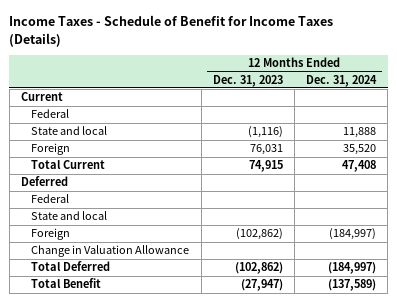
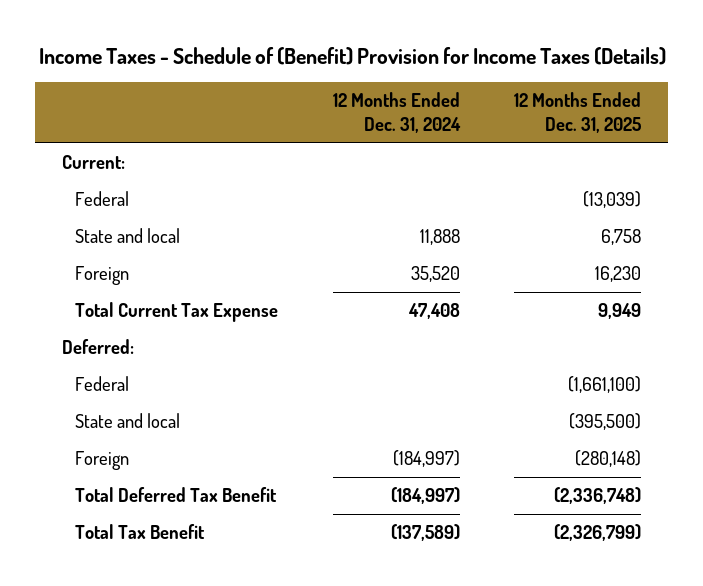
[9,15,334,47] Income Taxes - Schedule of Benefit for Income Taxes (Details) -> [38,46,666,65] Income Taxes - Schedule of (Benefit) Provision for Income Taxes (Details)
[212,74,283,87] Dec. 31, 2023 -> none
none -> [514,92,642,133] 12 Months Ended Dec. 31, 2025
[21,92,64,102] Current -> [62,155,126,170] Current:
[31,160,106,170] Total Current -> [75,302,279,323] Total Current Tax Expense
[21,176,69,187] Deferred -> [62,339,135,355] Deferred:
[31,245,190,258] Change in Valuation Allowance -> none
[31,261,111,272] Total Deferred -> [75,487,278,503] Total Deferred Tax Benefit
[31,278,102,289] Total Benefit -> [75,524,206,540] Total Tax Benefit

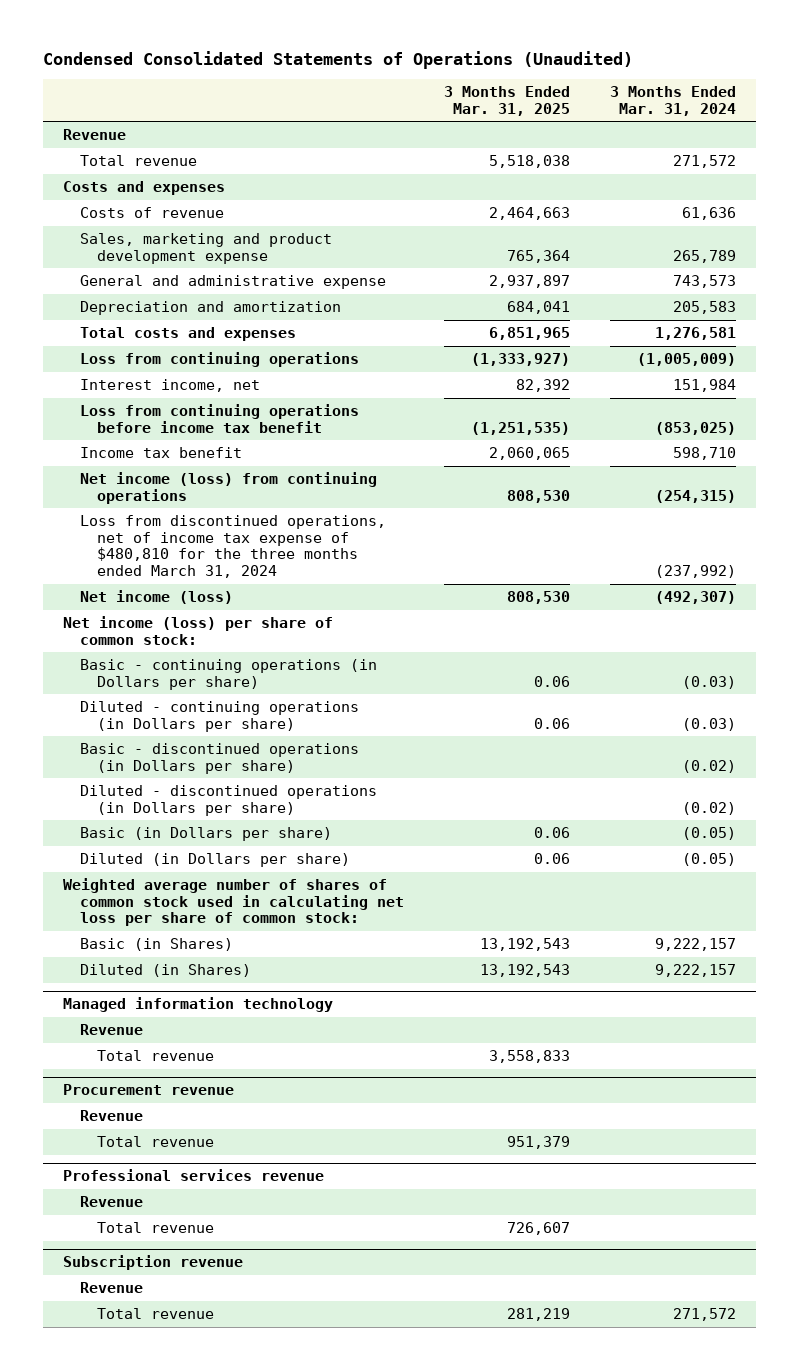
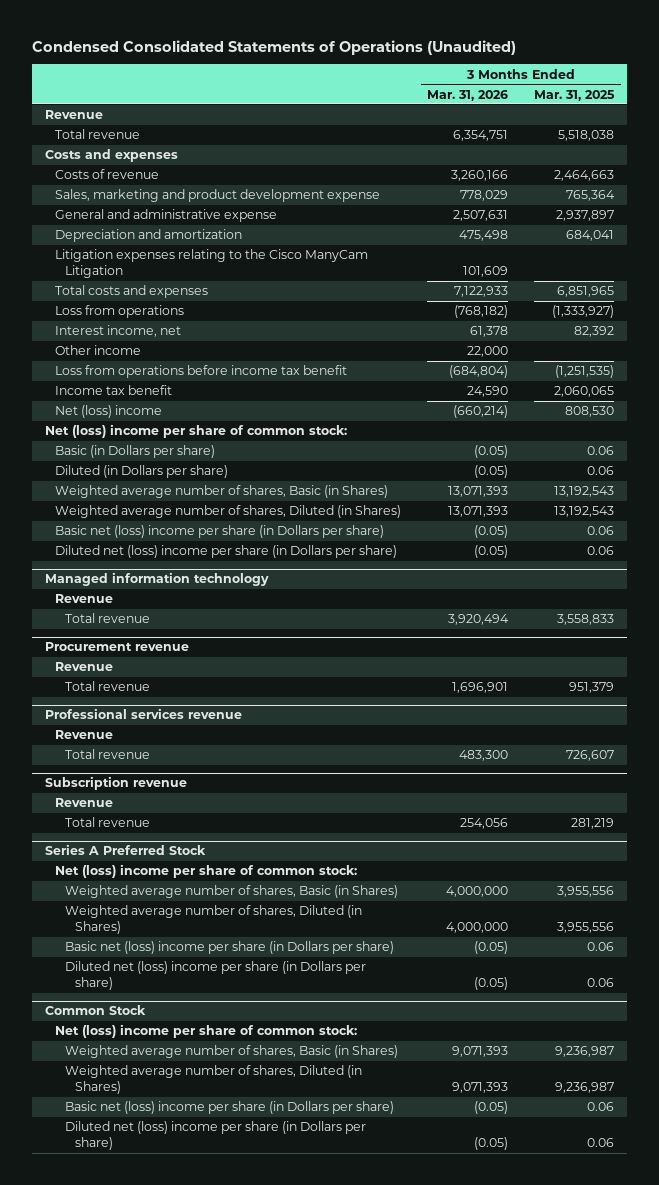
[609,86,736,116] 3 Months Ended Mar. 31, 2024 -> none
none -> [427,89,509,101] Mar. 31, 2026
none -> [55,249,369,279] Litigation expenses relating to the Cisco ManyCam Litigation
[79,352,359,368] Loss from continuing operations -> [55,305,185,319] Loss from operations
none -> [55,345,142,356] Other income
[79,404,359,433] Loss from continuing operations before income tax benefit -> [55,365,348,379] Loss from operations before income tax benefit
[79,472,377,504] Net income (loss) from continuing operations -> none
[79,515,386,579] Loss from discontinued operations, net of income tax expense of $480,810 for the three months ended March 31, 2024 -> none
[79,659,377,690] Basic - continuing operations (in Dollars per share) -> none
[79,701,359,732] Diluted - continuing operations (in Dollars per share) -> none
[79,743,359,774] Basic - discontinued operations (in Dollars per share) -> none
[79,785,377,816] Diluted - discontinued operations (in Dollars per share) -> none
[79,590,233,605] Net income (loss) -> [55,405,163,419] Net (loss) income
[62,616,333,645] Net income (loss) per share of common stock: -> [44,424,347,439] Net (loss) income per share of common stock:
[62,878,404,927] Weighted average number of shares of common stock used in calculating net loss per share of common stock: -> none
[79,938,233,952] Basic (in Shares) -> [55,485,389,499] Weighted average number of shares, Basic (in Shares)
[79,964,251,978] Diluted (in Shares) -> [55,505,402,519] Weighted average number of shares, Diluted (in Shares)
none -> [55,525,385,539] Basic net (loss) income per share (in Dollars per share)
none -> [55,545,398,559] Diluted net (loss) income per share (in Dollars per share)
none -> [44,844,206,856] Series A Preferred Stock
none -> [55,864,358,879] Net (loss) income per share of common stock:
none -> [65,885,399,899] Weighted average number of shares, Basic (in Shares)
none -> [65,905,363,935] Weighted average number of shares, Diluted (in Shares)
none -> [65,941,395,955] Basic net (loss) income per share (in Dollars per share)
none -> [65,961,367,991] Diluted net (loss) income per share (in Dollars per share)
none -> [44,1005,146,1016] Common Stock
none -> [55,1024,358,1039] Net (loss) income per share of common stock:
none -> [65,1045,399,1059] Weighted average number of shares, Basic (in Shares)
none -> [65,1065,363,1095] Weighted average number of shares, Diluted (in Shares)
none -> [65,1101,395,1115] Basic net (loss) income per share (in Dollars per share)
none -> [65,1121,367,1151] Diluted net (loss) income per share (in Dollars per share)

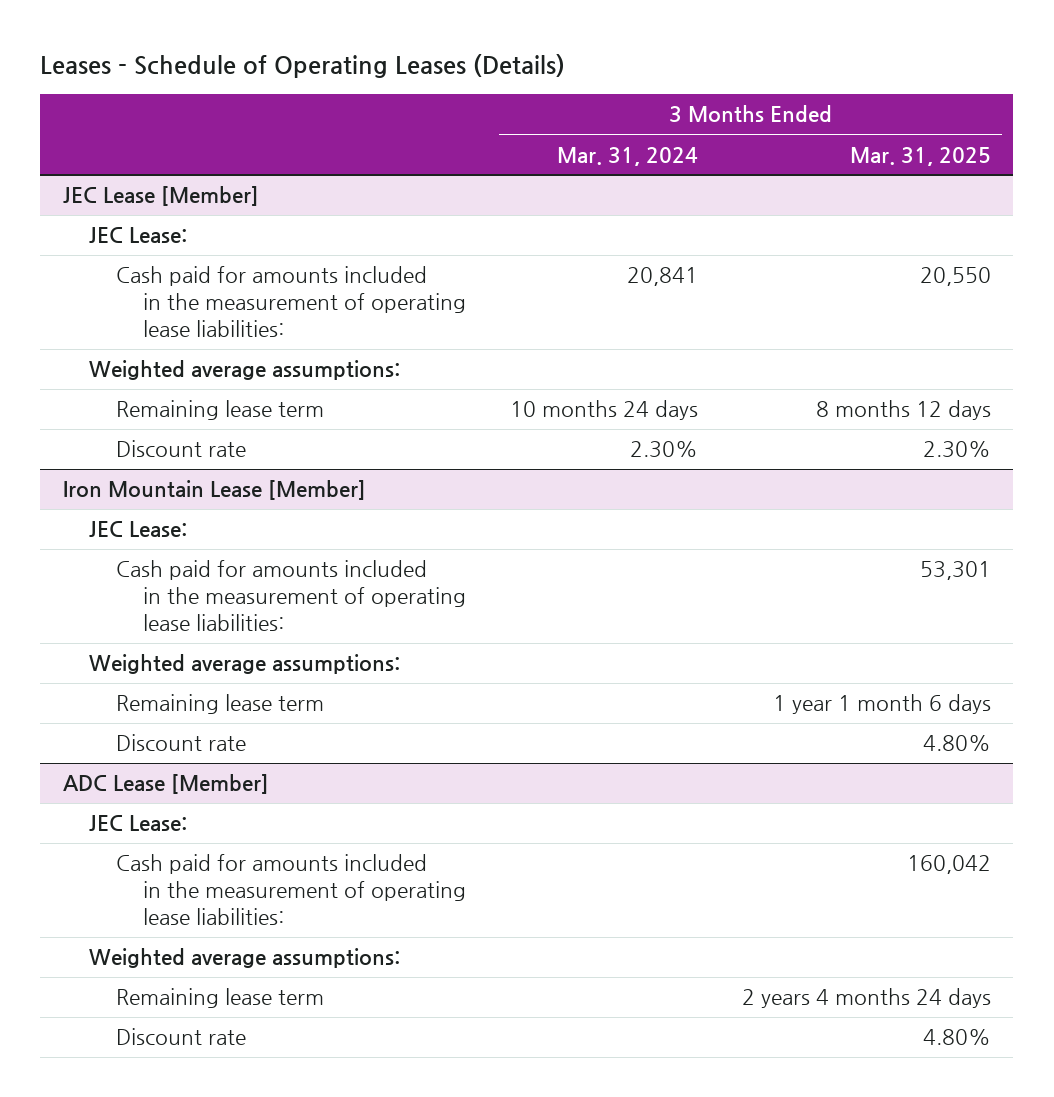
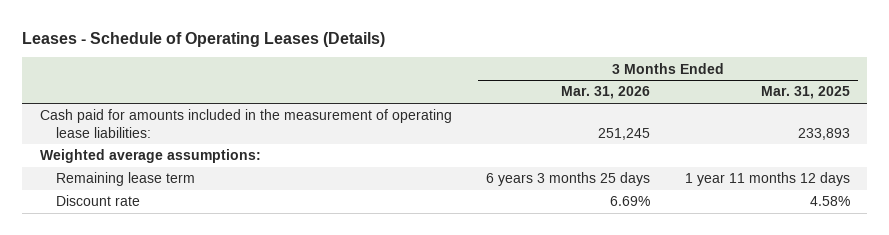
[557,146,699,166] Mar. 31, 2024 -> none
none -> [561,86,651,100] Mar. 31, 2026
[62,186,259,207] JEC Lease [Member] -> none
[89,227,188,244] JEC Lease: -> none
[89,360,401,381] Weighted average assumptions: -> none
[116,400,325,421] Remaining lease term -> none
[116,440,247,458] Discount rate -> none
[62,480,366,501] Iron Mountain Lease [Member] -> none
[89,521,188,538] JEC Lease: -> none
[116,560,466,632] Cash paid for amounts included in the measurement of operating lease liabilities: -> none
[89,654,401,675] Weighted average assumptions: -> none
[116,694,325,715] Remaining lease term -> none
[116,734,247,752] Discount rate -> none
[62,774,269,795] ADC Lease [Member] -> none
[89,815,188,832] JEC Lease: -> none
[116,854,466,926] Cash paid for amounts included in the measurement of operating lease liabilities: -> none
[920,267,992,287] 20,550 -> [797,127,850,140] 233,893
[742,988,992,1009] 2 years 4 months 24 days -> [684,172,850,187] 1 year 11 months 12 days
[923,1029,992,1046] 4.80% -> [809,196,850,207] 4.58%

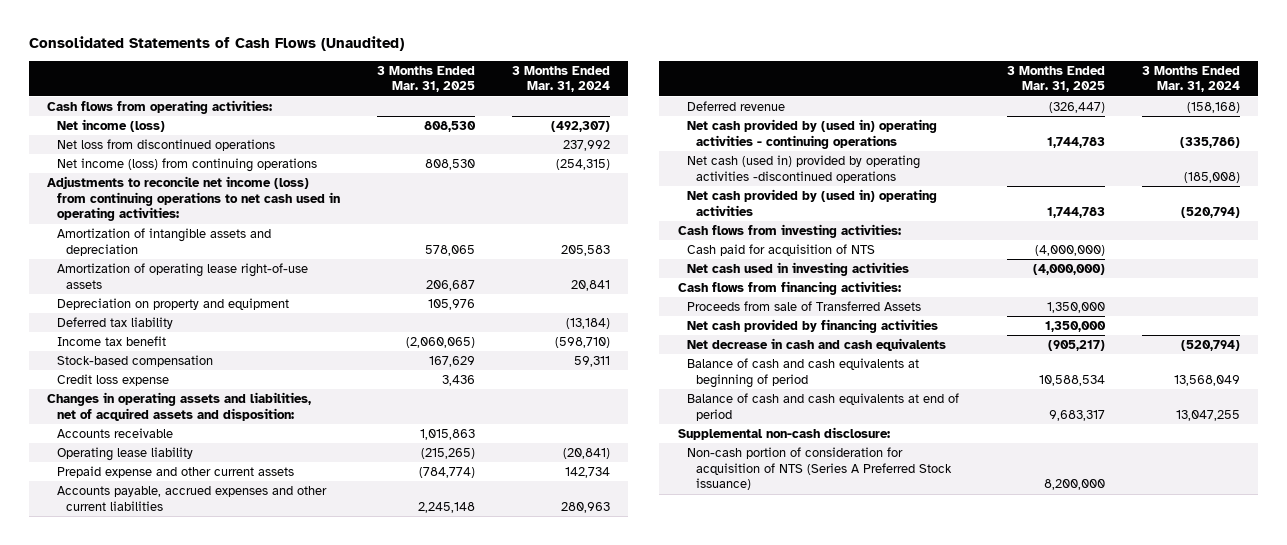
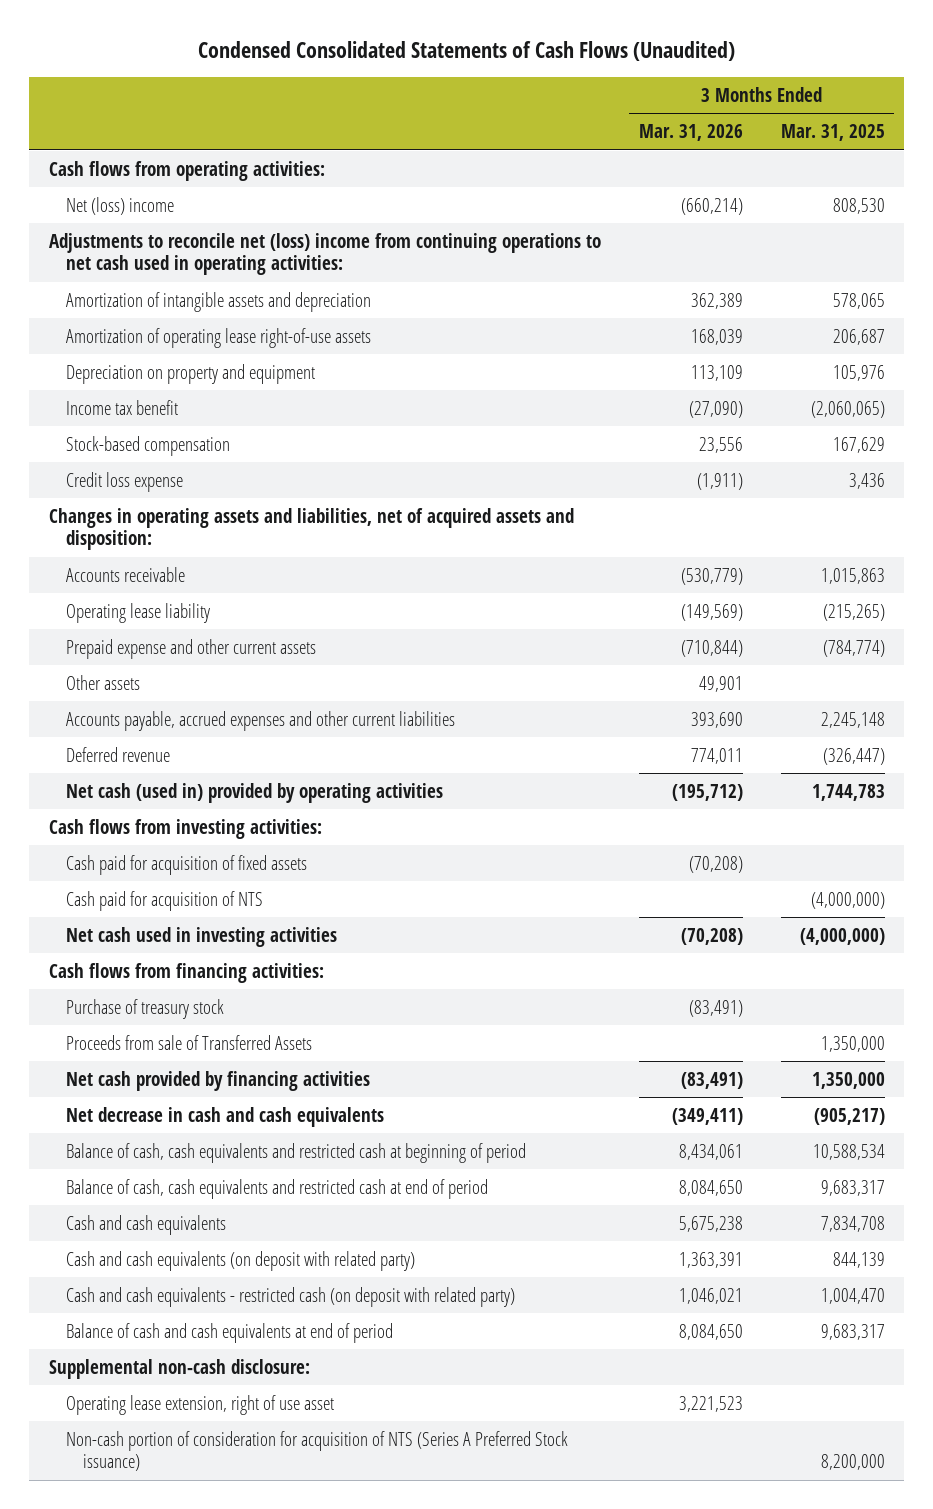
[28,36,404,52] Consolidated Statements of Cash Flows (Unaudited) -> [197,41,735,62] Condensed Consolidated Statements of Cash Flows (Unaudited)
[511,65,610,93] 3 Months Ended Mar. 31, 2024 -> none
none -> [638,123,743,141] Mar. 31, 2026
[56,138,275,151] Net loss from discontinued operations -> none
[56,157,317,172] Net income (loss) from continuing operations -> none
[56,118,165,132] Net income (loss) -> [65,196,174,215] Net (loss) income
[47,175,340,222] Adjustments to reconcile net income (loss) from continuing operations to net cash used in operating activities: -> [48,232,601,276] Adjustments to reconcile net (loss) income from continuing operations to net cash used in operating activities:
[56,316,173,329] Deferred tax liability -> none
none -> [65,674,140,690] Other assets
[686,118,937,149] Net cash provided by (used in) operating activities - continuing operations -> none
[686,154,920,183] Net cash (used in) provided by operating activities -discontinued operations -> none
[686,188,937,216] Net cash provided by (used in) operating activities -> [65,782,443,803] Net cash (used in) provided by operating activities
none -> [65,854,307,875] Cash paid for acquisition of fixed assets
none -> [65,998,224,1019] Purchase of treasury stock
[686,357,919,388] Balance of cash and cash equivalents at beginning of period -> [65,1142,526,1163] Balance of cash, cash equivalents and restricted cash at beginning of period
none -> [65,1178,488,1199] Balance of cash, cash equivalents and restricted cash at end of period
none -> [65,1214,226,1235] Cash and cash equivalents
none -> [65,1250,415,1271] Cash and cash equivalents (on deposit with related party)
none -> [65,1286,515,1307] Cash and cash equivalents - restricted cash (on deposit with related party)
none -> [65,1394,334,1415] Operating lease extension, right of use asset

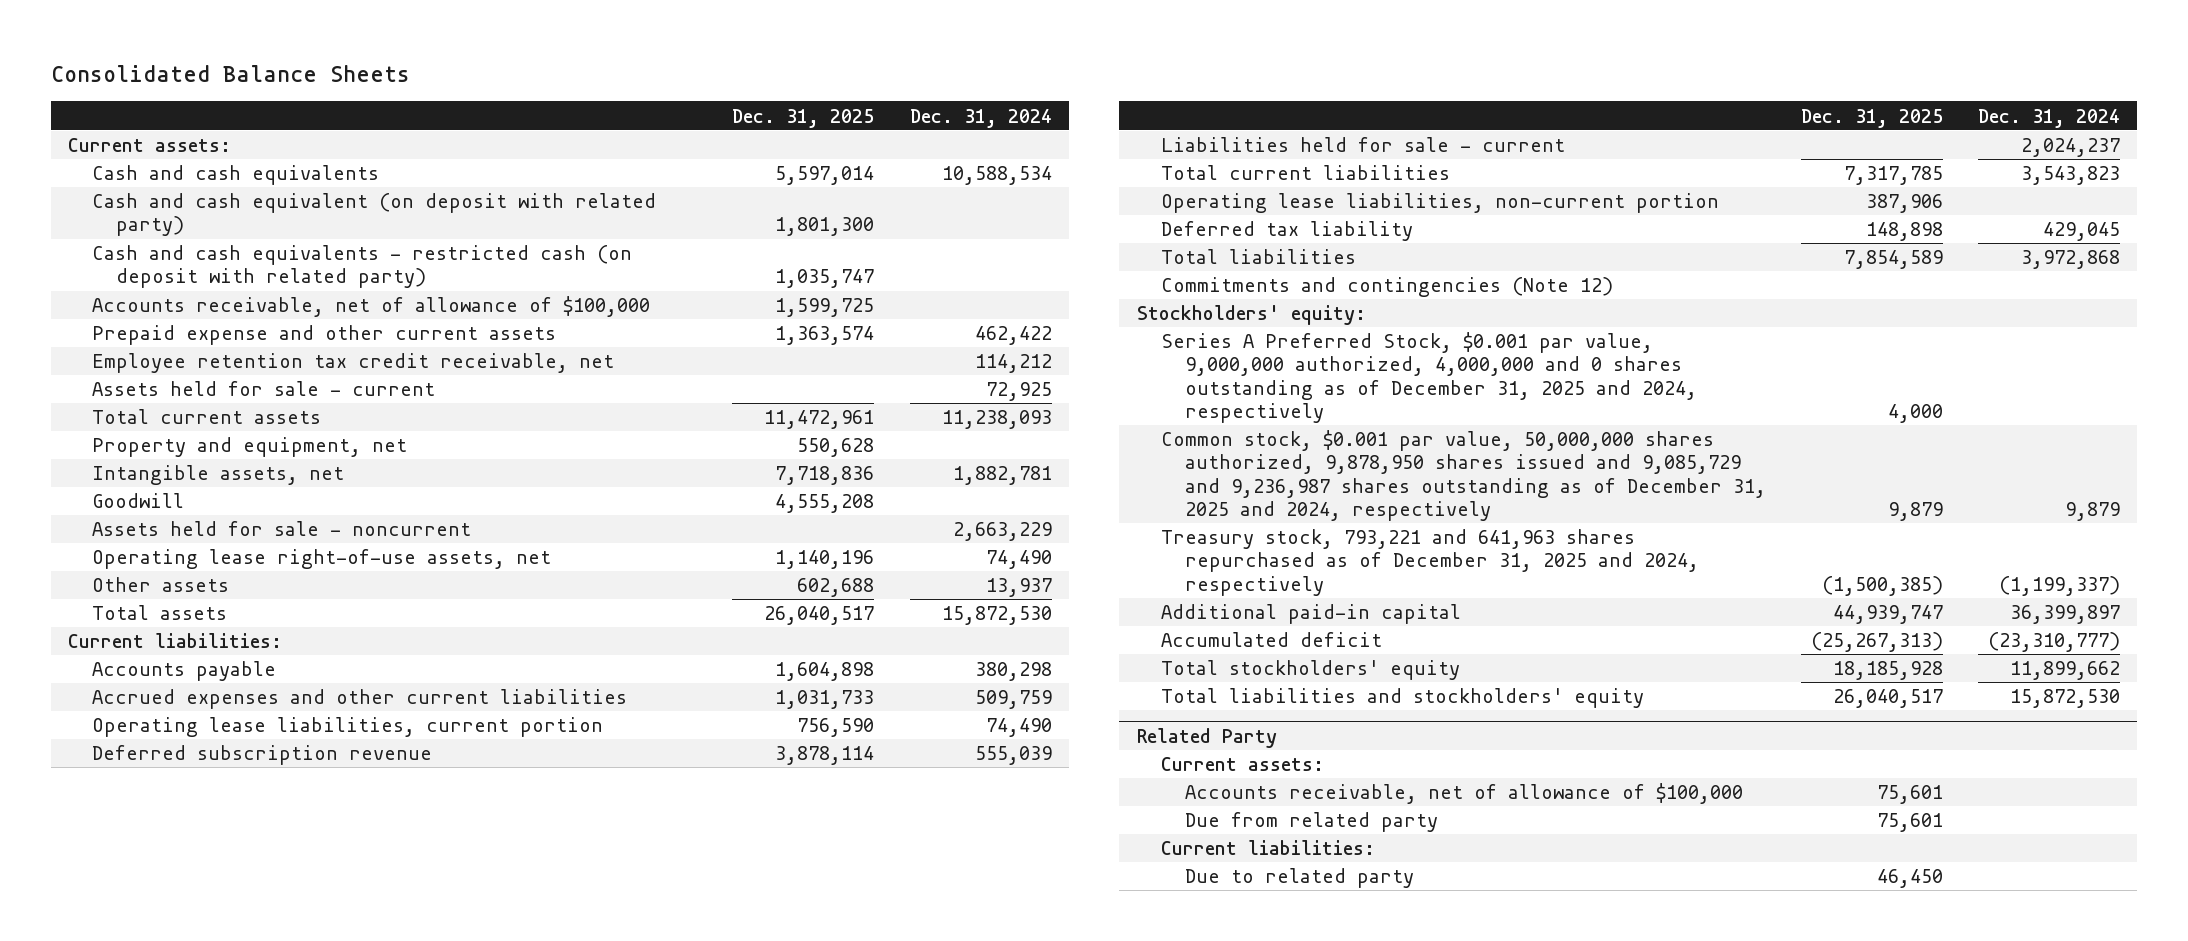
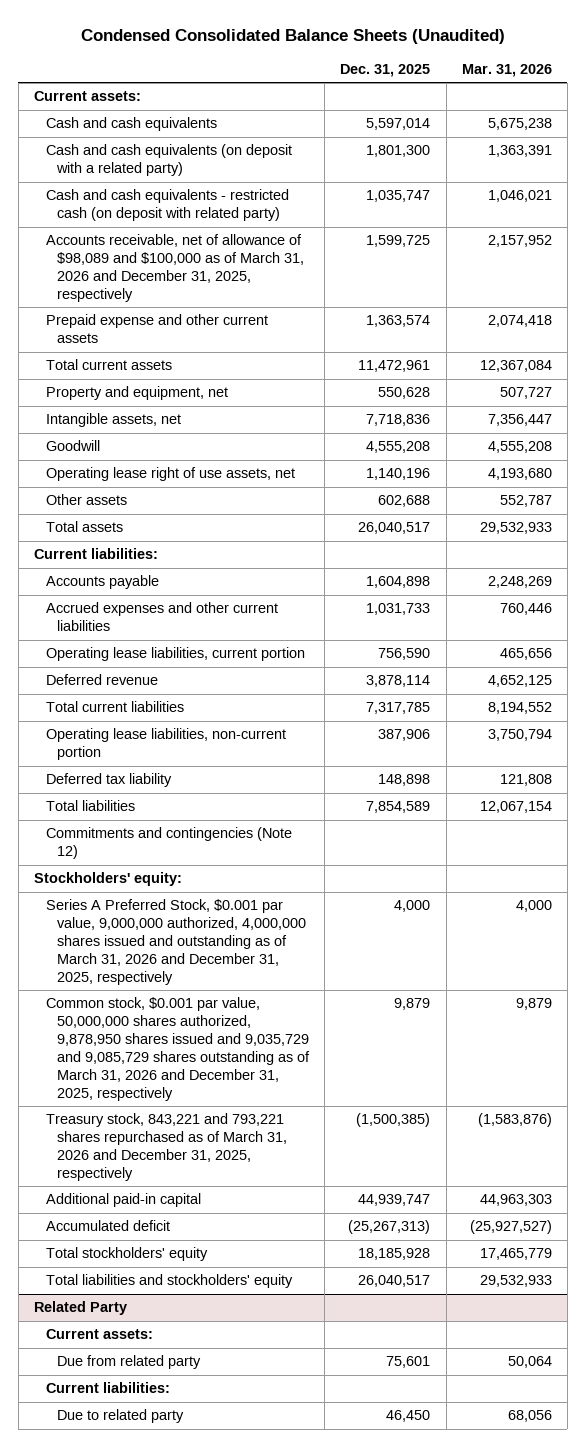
[50,64,410,82] Consolidated Balance Sheets -> [80,29,505,45] Condensed Consolidated Balance Sheets (Unaudited)
[909,108,1052,128] Dec. 31, 2024 -> none
none -> [461,64,552,78] Mar. 31, 2026
[92,193,657,237] Cash and cash equivalent (on deposit with related party) -> [45,144,292,177] Cash and cash equivalents (on deposit with a related party)
[92,296,651,318] Accounts receivable, net of allowance of $100,000 -> [45,234,305,303] Accounts receivable, net of allowance of $98,089 and $100,000 as of March 31, 2026 and December 31, 2025, respectively
[92,353,615,374] Employee retention tax credit receivable, net -> none
[92,381,436,397] Assets held for sale - current -> none
[92,521,472,537] Assets held for sale - noncurrent -> none
[92,549,552,570] Operating lease right-of-use assets, net -> [45,467,295,482] Operating lease right of use assets, net
[1160,137,1565,153] Liabilities held for sale - current -> none
[92,745,433,766] Deferred subscription revenue -> [45,674,158,686] Deferred revenue
[1160,332,1697,423] Series A Preferred Stock, $0.001 par value, 9,000,000 authorized, 4,000,000 and 0 shares outstanding as of December 31, 2025 and 2024, respectively -> [45,899,307,985] Series A Preferred Stock, $0.001 par value, 9,000,000 authorized, 4,000,000 shares issued and outstanding as of March 31, 2026 and December 31, 2025, respectively
[1160,430,1766,521] Common stock, $0.001 par value, 50,000,000 shares authorized, 9,878,950 shares issued and 9,085,729 and 9,236,987 shares outstanding as of December 31, 2025 and 2024, respectively -> [45,997,311,1101] Common stock, $0.001 par value, 50,000,000 shares authorized, 9,878,950 shares issued and 9,035,729 and 9,085,729 shares outstanding as of March 31, 2026 and December 31, 2025, respectively
[1160,529,1699,596] Treasury stock, 793,221 and 641,963 shares repurchased as of December 31, 2025 and 2024, respectively -> [45,1113,288,1182] Treasury stock, 843,221 and 793,221 shares repurchased as of March 31, 2026 and December 31, 2025, respectively
[1184,783,1743,805] Accounts receivable, net of allowance of $100,000 -> none

